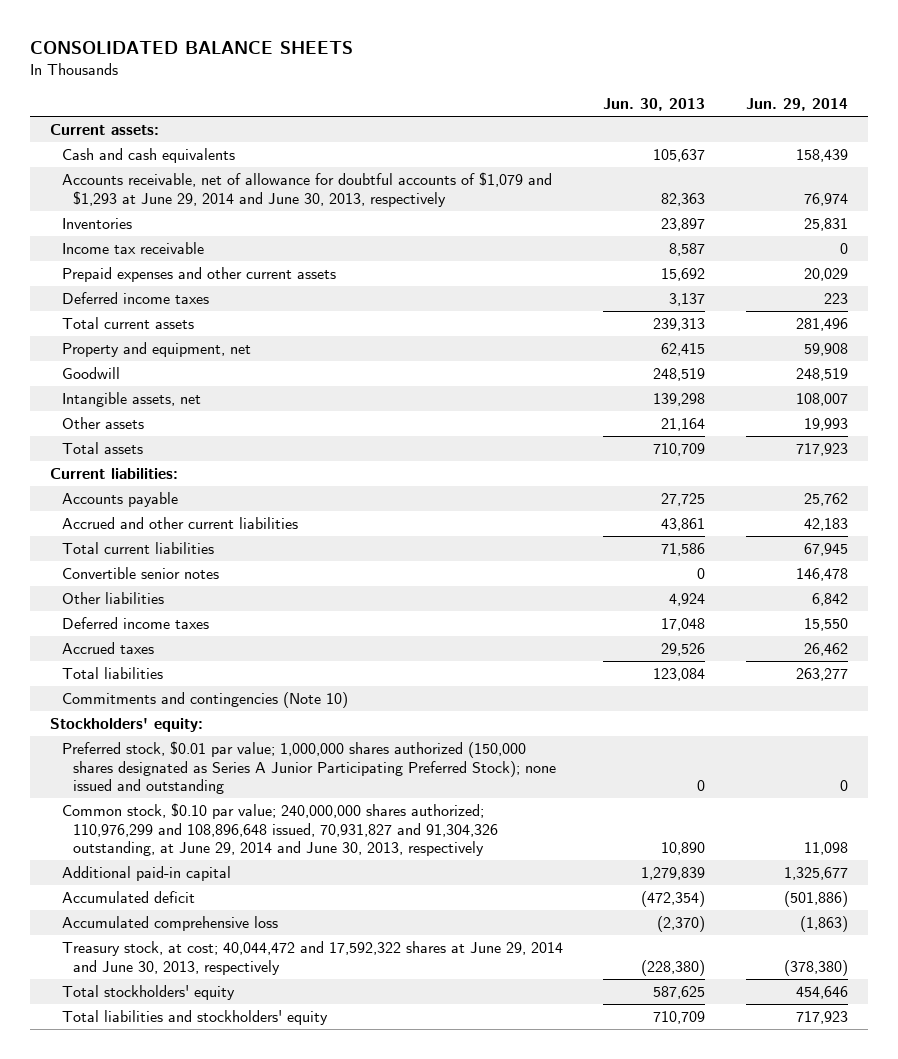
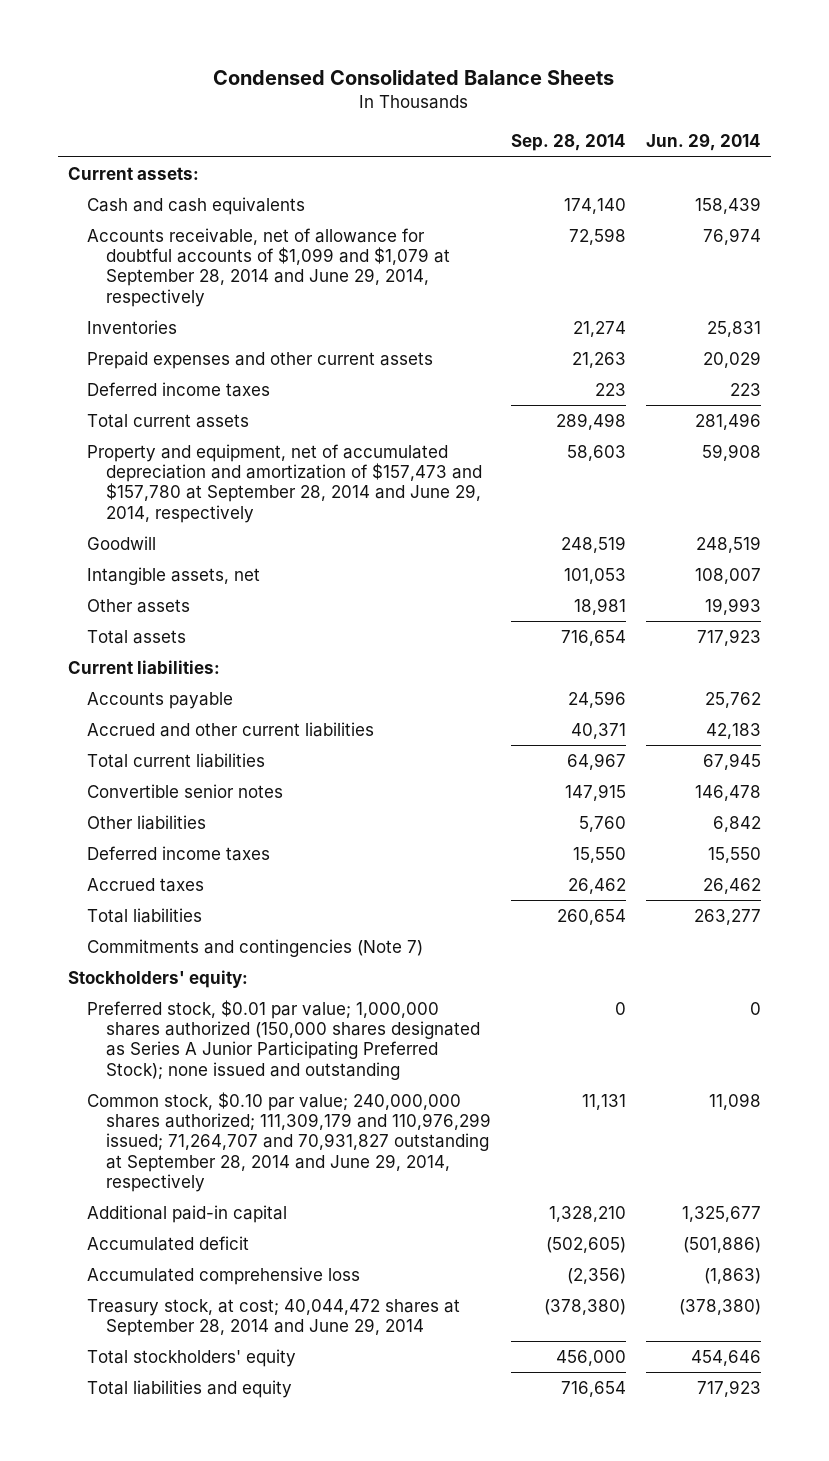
[30,41,354,55] CONSOLIDATED BALANCE SHEETS -> [213,69,615,85] Condensed Consolidated Balance Sheets
[603,98,706,112] Jun. 30, 2013 -> none
none -> [510,134,626,152] Sep. 28, 2014
[61,172,552,207] Accounts receivable, net of allowance for doubtful accounts of $1,079 and $1,293 at June 29, 2014 and June 30, 2013, respectively -> [86,227,450,307] Accounts receivable, net of allowance for doubtful accounts of $1,099 and $1,079 at September 28, 2014 and June 29, 2014, respectively
[61,242,204,255] Income tax receivable -> none
[61,342,251,358] Property and equipment, net -> [86,443,482,523] Property and equipment, net of accumulated depreciation and amortization of $157,473 and $157,780 at September 28, 2014 and June 29, 2014, respectively
[61,692,348,709] Commitments and contingencies (Note 10) -> [86,938,423,957] Commitments and contingencies (Note 7)
[61,803,499,857] Common stock, $0.10 par value; 240,000,000 shares authorized; 110,976,299 and 108,896,648 issued, 70,931,827 and 91,304,326 outstanding, at June 29, 2014 and June 30, 2013, respectively -> [86,1091,491,1192] Common stock, $0.10 par value; 240,000,000 shares authorized; 111,309,179 and 110,976,299 issued; 71,264,707 and 70,931,827 outstanding at September 28, 2014 and June 29, 2014, respectively
[61,941,563,975] Treasury stock, at cost; 40,044,472 and 17,592,322 shares at June 29, 2014 and June 30, 2013, respectively -> [86,1298,460,1337] Treasury stock, at cost; 40,044,472 shares at September 28, 2014 and June 29, 2014
[61,1010,328,1026] Total liabilities and stockholders' equity -> [86,1379,292,1398] Total liabilities and equity

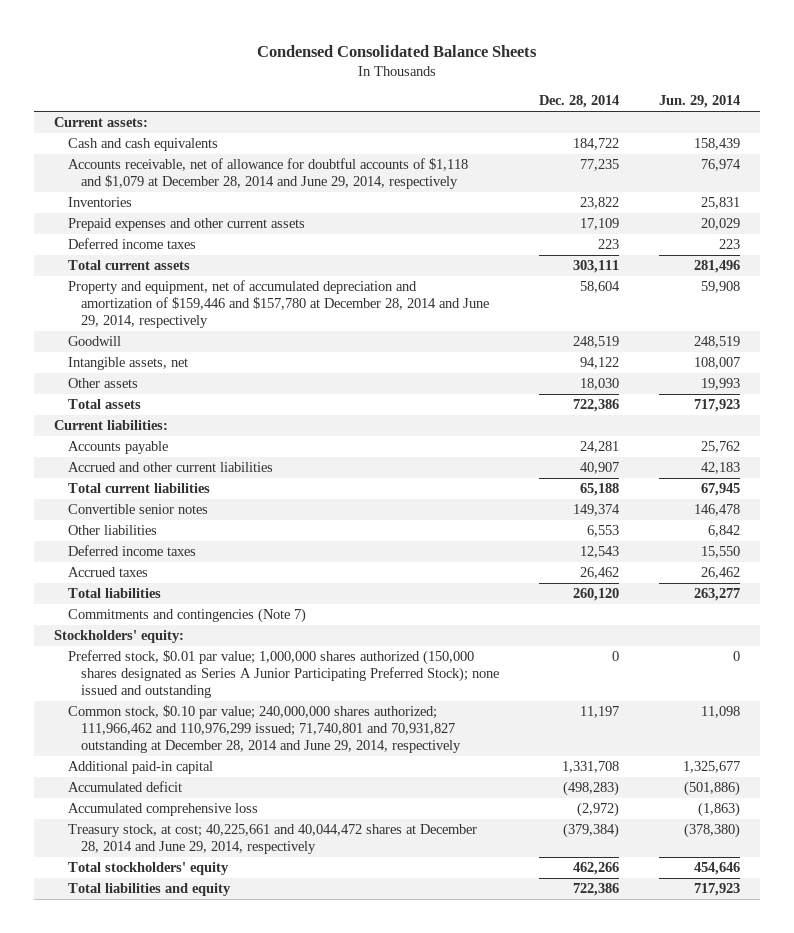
[510,134,626,152] Sep. 28, 2014 -> none
none -> [539,95,620,109] Dec. 28, 2014
[86,227,450,307] Accounts receivable, net of allowance for doubtful accounts of $1,099 and $1,079 at September 28, 2014 and June 29, 2014, respectively -> [67,158,468,190] Accounts receivable, net of allowance for doubtful accounts of $1,118 and $1,079 at December 28, 2014 and June 29, 2014, respectively
[86,443,482,523] Property and equipment, net of accumulated depreciation and amortization of $157,473 and $157,780 at September 28, 2014 and June 29, 2014, respectively -> [67,280,490,329] Property and equipment, net of accumulated depreciation and amortization of $159,446 and $157,780 at December 28, 2014 and June 29, 2014, respectively
[86,1091,491,1192] Common stock, $0.10 par value; 240,000,000 shares authorized; 111,309,179 and 110,976,299 issued; 71,264,707 and 70,931,827 outstanding at September 28, 2014 and June 29, 2014, respectively -> [67,705,462,754] Common stock, $0.10 par value; 240,000,000 shares authorized; 111,966,462 and 110,976,299 issued; 71,740,801 and 70,931,827 outstanding at December 28, 2014 and June 29, 2014, respectively
[86,1298,460,1337] Treasury stock, at cost; 40,044,472 shares at September 28, 2014 and June 29, 2014 -> [67,824,477,855] Treasury stock, at cost; 40,225,661 and 40,044,472 shares at December 28, 2014 and June 29, 2014, respectively

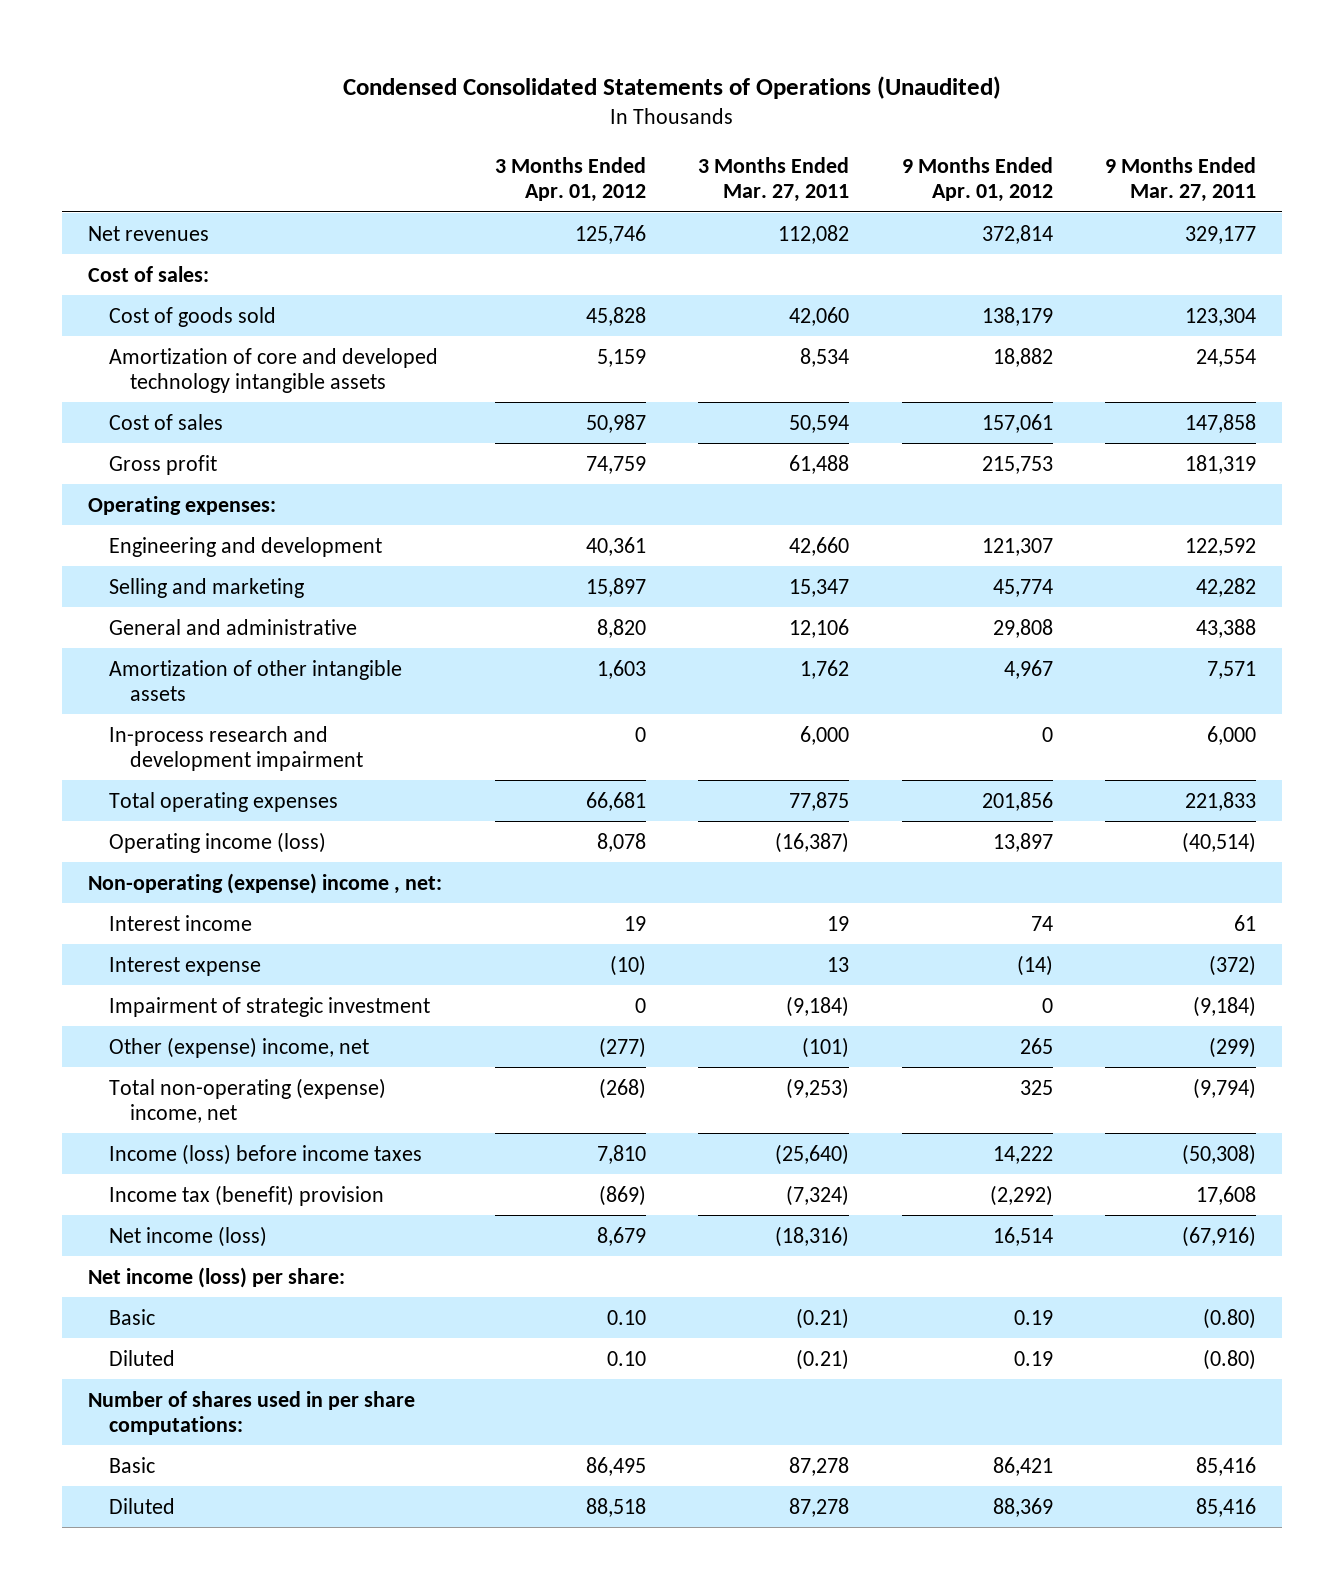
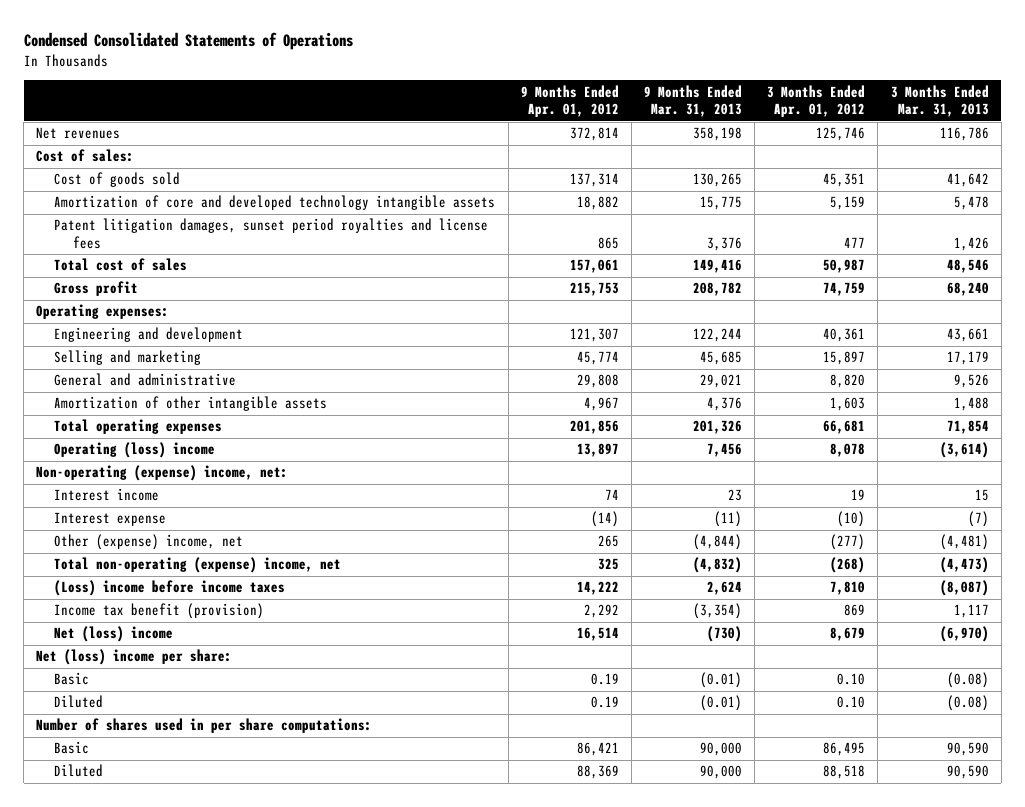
[343,76,1002,100] Condensed Consolidated Statements of Operations (Unaudited) -> [23,32,353,51] Condensed Consolidated Statements of Operations
[698,157,850,203] 3 Months Ended Mar. 27, 2011 -> none
[1105,157,1257,203] 9 Months Ended Mar. 27, 2011 -> none
none -> [644,84,743,118] 9 Months Ended Mar. 31, 2013
none -> [890,84,989,118] 3 Months Ended Mar. 31, 2013
[585,306,646,326] 45,828 -> [823,173,866,188] 45,351
[981,306,1053,326] 138,179 -> [569,173,619,188] 137,314
none -> [54,218,489,249] Patent litigation damages, sunset period royalties and license fees
[109,413,224,430] Cost of sales -> [54,258,188,272] Total cost of sales
[109,725,364,771] In-process research and development impairment -> none
[109,831,327,853] Operating income (loss) -> [54,442,216,459] Operating (loss) income
[88,872,443,894] Non-operating (expense) income , net: -> [36,465,289,482] Non-operating (expense) income, net:
[109,996,431,1017] Impairment of strategic investment -> none
[109,1143,423,1165] Income (loss) before income taxes -> [54,580,286,597] (Loss) income before income taxes
[109,1184,385,1206] Income tax (benefit) provision -> [54,603,265,620] Income tax benefit (provision)
[598,1184,646,1206] (869) -> [844,604,866,617] 869
[989,1184,1053,1206] (2,292) -> [583,604,619,619] 2,292
[109,1225,268,1247] Net income (loss) -> [54,626,174,643] Net (loss) income
[88,1266,346,1288] Net income (loss) per share: -> [36,649,233,666] Net (loss) income per share:

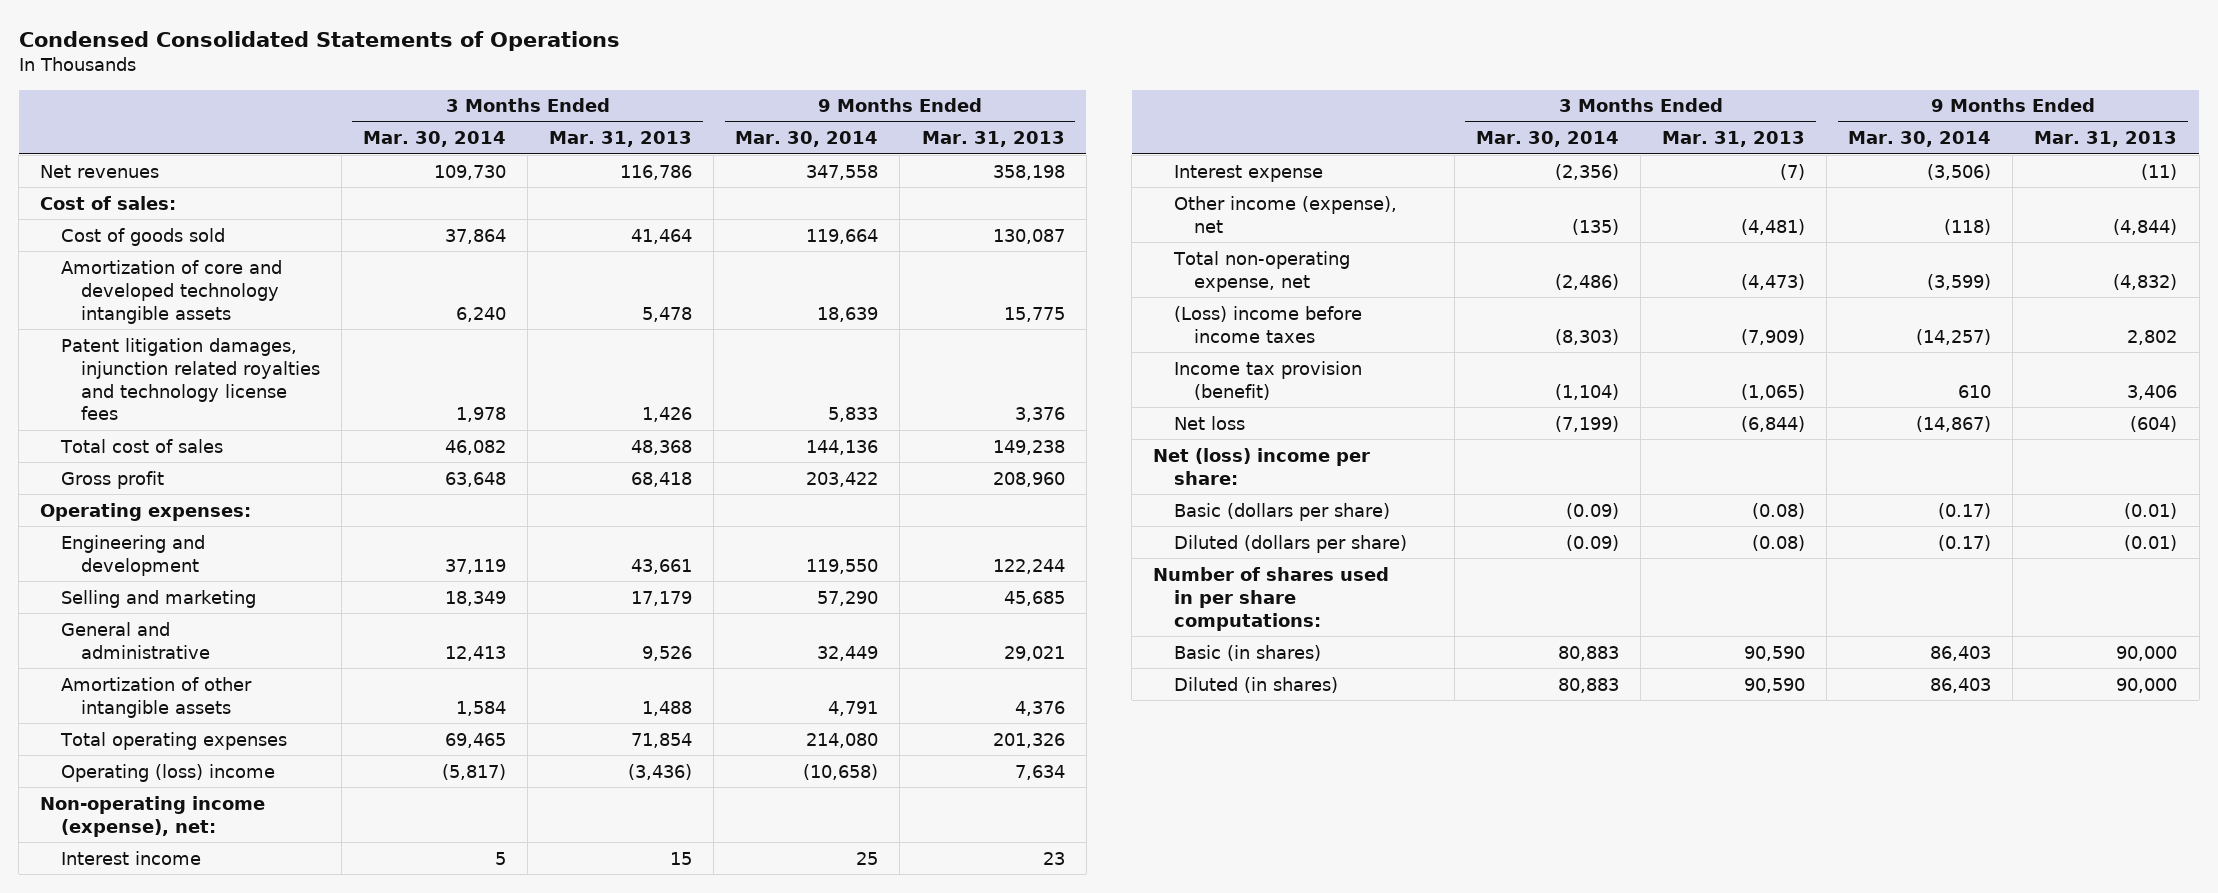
[520,84,619,118] 9 Months Ended Apr. 01, 2012 -> none
[767,84,866,118] 3 Months Ended Apr. 01, 2012 -> none
none -> [363,131,507,148] Mar. 30, 2014
none -> [735,131,879,148] Mar. 30, 2014
[693,173,743,188] 130,265 -> [992,228,1065,244] 130,087
[946,173,989,188] 41,642 -> [631,228,693,244] 41,464
[54,218,489,249] Patent litigation damages, sunset period royalties and license fees -> [60,337,320,421] Patent litigation damages, injunction related royalties and technology license fees
[693,259,743,274] 149,416 -> [992,439,1065,455] 149,238
[946,259,989,274] 48,546 -> [631,439,693,455] 48,368
[693,282,743,297] 208,782 -> [992,471,1065,487] 208,960
[946,282,989,297] 68,240 -> [631,471,693,487] 68,418
[707,443,743,458] 7,456 -> [1014,764,1065,780] 7,634
[939,442,989,459] (3,614) -> [628,763,693,780] (3,436)
[36,465,289,482] Non-operating (expense) income, net: -> [40,795,266,837] Non-operating income (expense), net:
[54,534,244,551] Other (expense) income, net -> [1173,195,1397,233] Other income (expense), net
[54,557,342,574] Total non-operating (expense) income, net -> [1172,250,1350,292] Total non-operating expense, net
[707,581,743,596] 2,624 -> [2127,329,2178,345] 2,802
[939,580,989,597] (8,087) -> [1741,328,1806,345] (7,909)
[54,603,265,620] Income tax benefit (provision) -> [1173,360,1362,400] Income tax provision (benefit)
[693,603,743,620] (3,354) -> [2127,384,2178,400] 3,406
[953,604,989,619] 1,117 -> [1741,383,1806,400] (1,065)
[54,626,174,643] Net (loss) income -> [1173,415,1245,430] Net loss
[707,626,743,643] (730) -> [2130,415,2178,432] (604)
[939,626,989,643] (6,970) -> [1741,415,1806,432] (6,844)
[54,672,90,686] Basic -> [1173,502,1390,521] Basic (dollars per share)
[54,695,104,709] Diluted -> [1173,534,1407,553] Diluted (dollars per share)
[54,741,90,755] Basic -> [1173,644,1321,661] Basic (in shares)
[54,764,104,778] Diluted -> [1173,676,1338,693] Diluted (in shares)

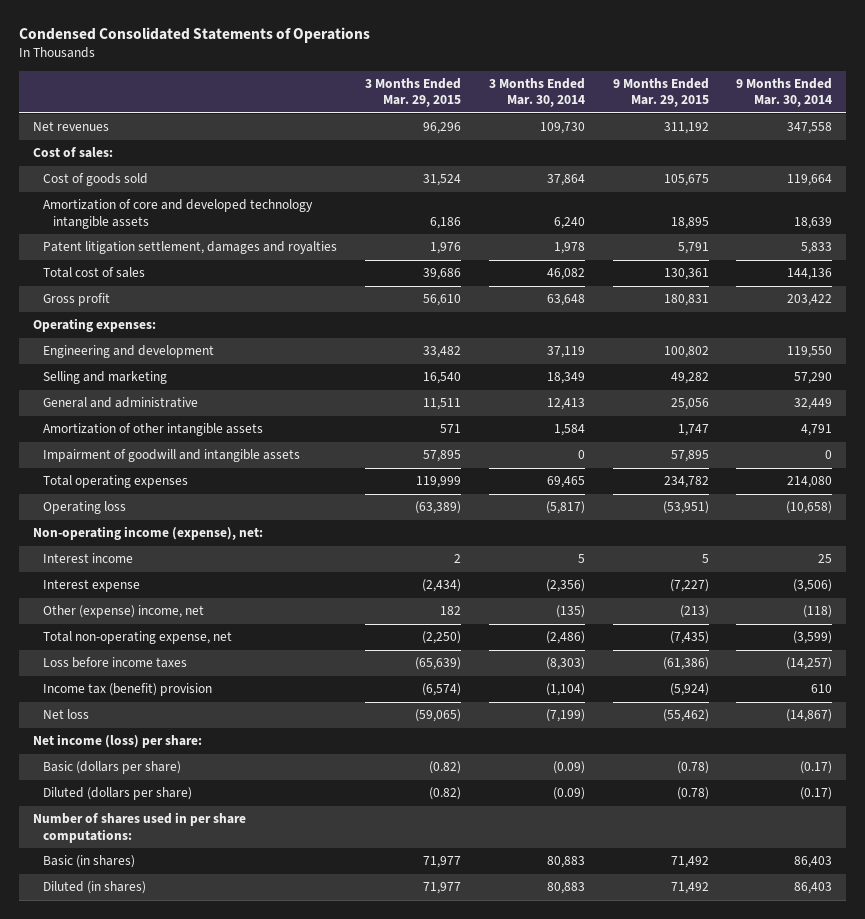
[549,131,693,148] Mar. 31, 2013 -> none
[921,131,1065,148] Mar. 31, 2013 -> none
none -> [364,77,461,108] 3 Months Ended Mar. 29, 2015
none -> [612,77,709,108] 9 Months Ended Mar. 29, 2015
[60,337,320,421] Patent litigation damages, injunction related royalties and technology license fees -> [42,241,337,255] Patent litigation settlement, damages and royalties
none -> [42,449,300,463] Impairment of goodwill and intangible assets
[60,763,275,782] Operating (loss) income -> [42,501,126,515] Operating loss
[1173,195,1397,233] Other income (expense), net -> [42,605,204,619] Other (expense) income, net
[1173,305,1362,343] (Loss) income before income taxes -> [42,657,187,669] Loss before income taxes
[1173,360,1362,400] Income tax provision (benefit) -> [42,683,212,697] Income tax (benefit) provision
[1153,447,1371,485] Net (loss) income per share: -> [32,734,202,749] Net income (loss) per share:

